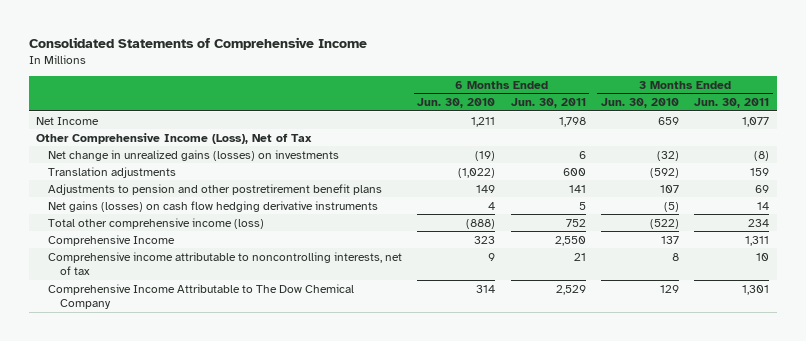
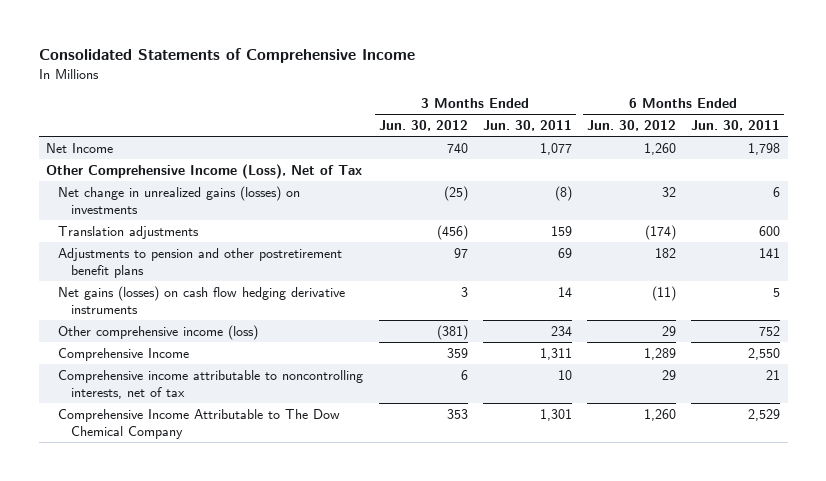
[417,98,496,109] Jun. 30, 2010 -> none
[600,98,679,109] Jun. 30, 2010 -> none
none -> [378,120,468,132] Jun. 30, 2012
none -> [586,120,676,132] Jun. 30, 2012
[48,217,265,229] Total other comprehensive income (loss) -> [58,324,259,340] Other comprehensive income (loss)

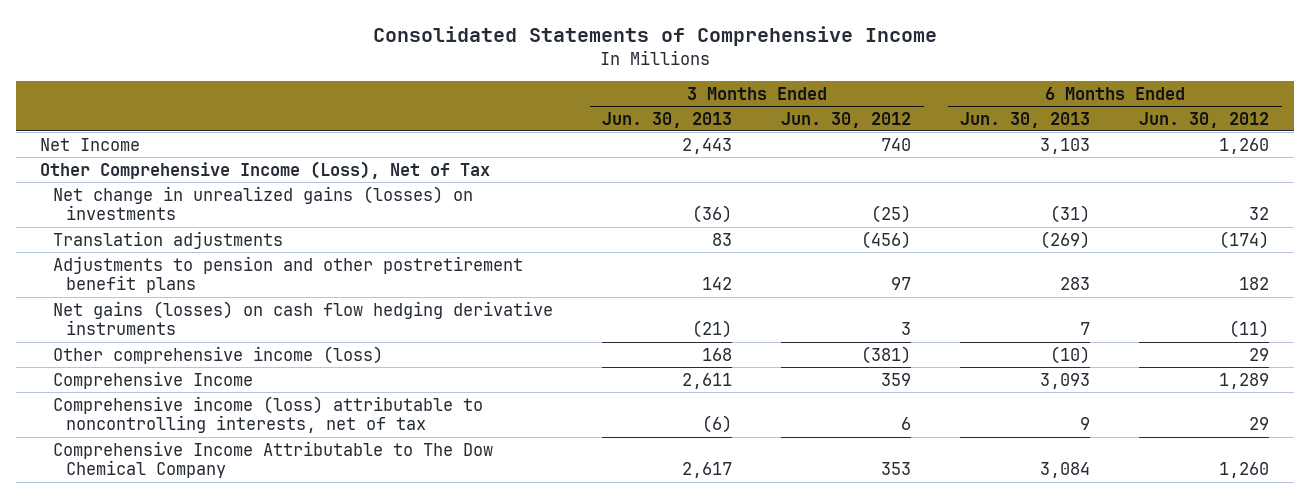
[482,120,572,132] Jun. 30, 2011 -> none
[691,120,781,132] Jun. 30, 2011 -> none
none -> [602,111,733,128] Jun. 30, 2013
none -> [960,111,1091,128] Jun. 30, 2013
[58,369,364,400] Comprehensive income attributable to noncontrolling interests, net of tax -> [53,395,484,434] Comprehensive income (loss) attributable to noncontrolling interests, net of tax

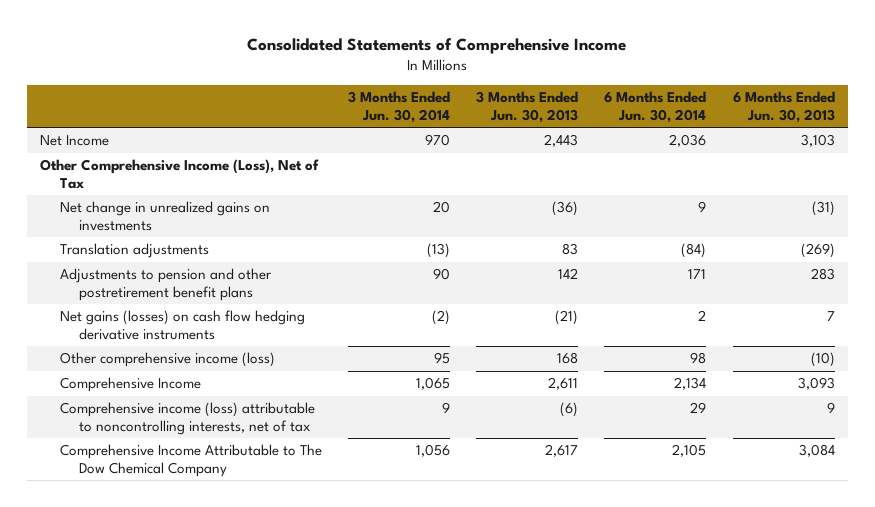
[781,111,912,128] Jun. 30, 2012 -> none
[1139,111,1270,128] Jun. 30, 2012 -> none
none -> [347,90,450,123] 3 Months Ended Jun. 30, 2014
none -> [604,90,707,123] 6 Months Ended Jun. 30, 2014
[53,185,474,221] Net change in unrealized gains (losses) on investments -> [59,201,270,231] Net change in unrealized gains on investments

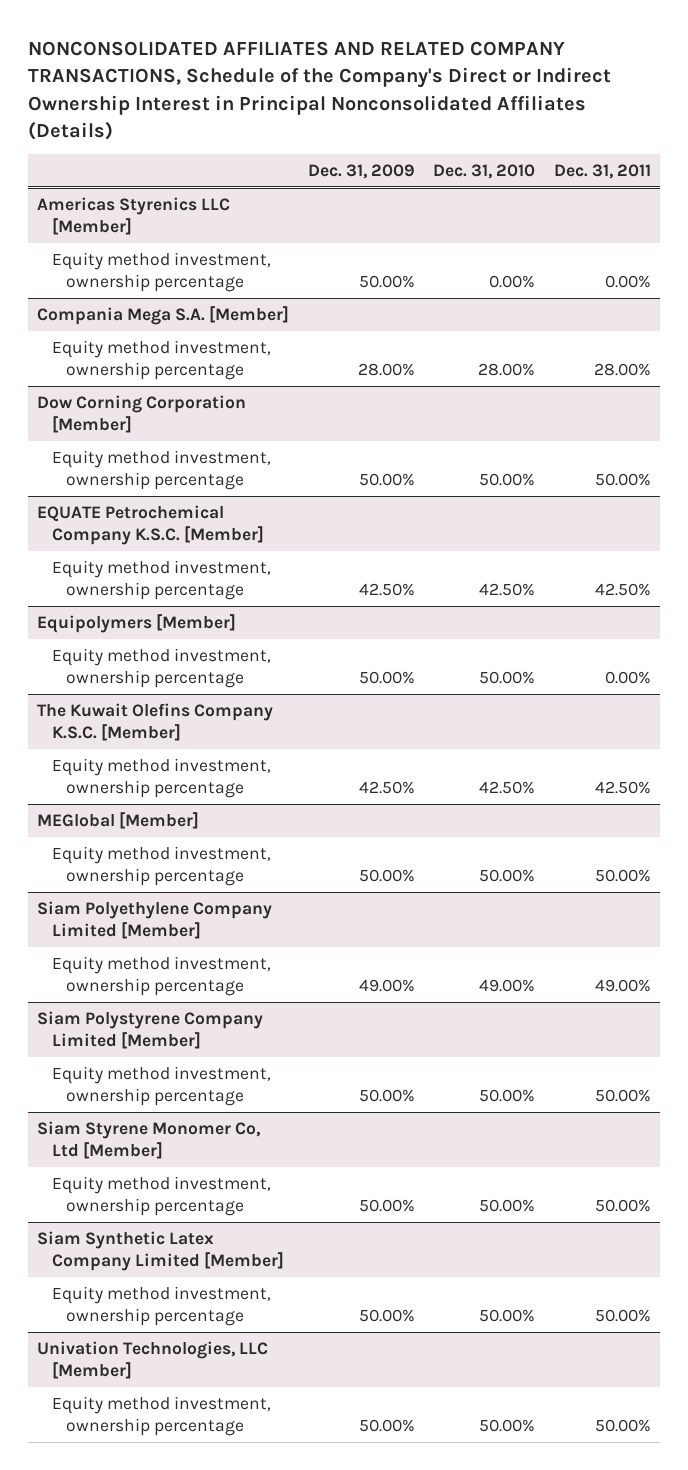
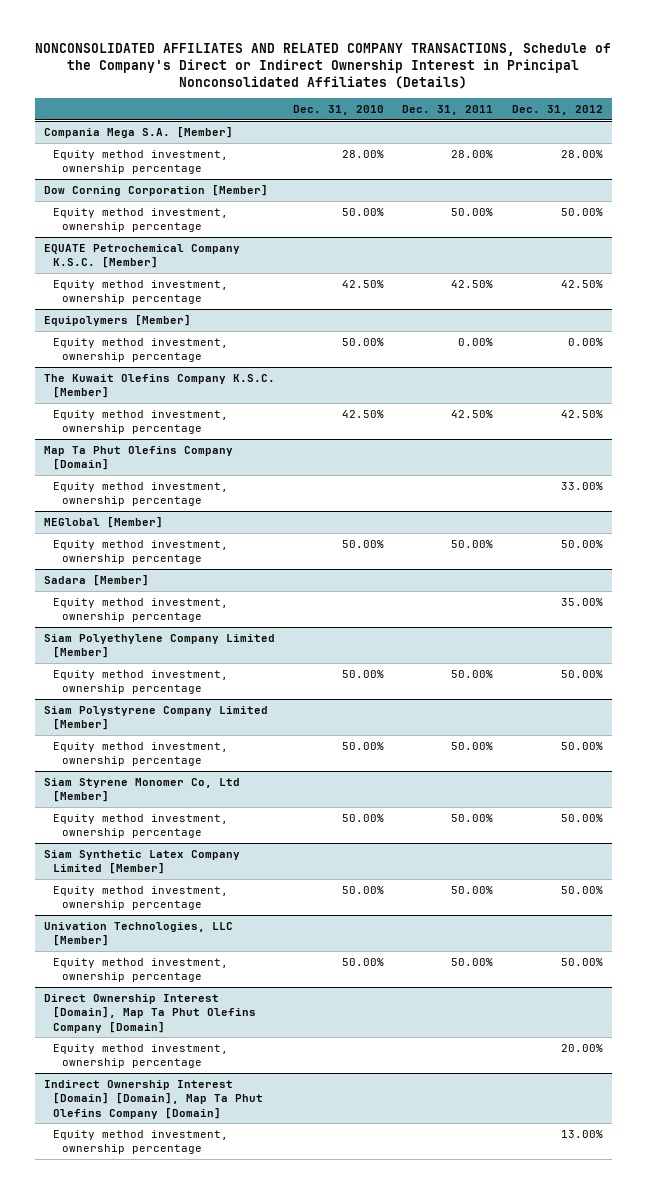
[307,163,415,179] Dec. 31, 2009 -> none
none -> [511,104,603,115] Dec. 31, 2012
[37,196,231,236] Americas Styrenics LLC [Member] -> none
[51,251,271,293] Equity method investment, ownership percentage -> none
none -> [44,445,234,471] Map Ta Phut Olefins Company [Domain]
none -> [52,481,228,507] Equity method investment, ownership percentage
none -> [44,574,150,586] Sadara [Member]
none -> [52,597,228,623] Equity method investment, ownership percentage
[479,979,536,993] 49.00% -> [342,669,385,678] 50.00%
[594,979,651,993] 49.00% -> [451,669,494,678] 50.00%
none -> [44,993,256,1033] Direct Ownership Interest [Domain], Map Ta Phut Olefins Company [Domain]
none -> [52,1043,228,1069] Equity method investment, ownership percentage
none -> [44,1079,263,1119] Indirect Ownership Interest [Domain] [Domain], Map Ta Phut Olefins Company [Domain]
none -> [52,1129,228,1155] Equity method investment, ownership percentage

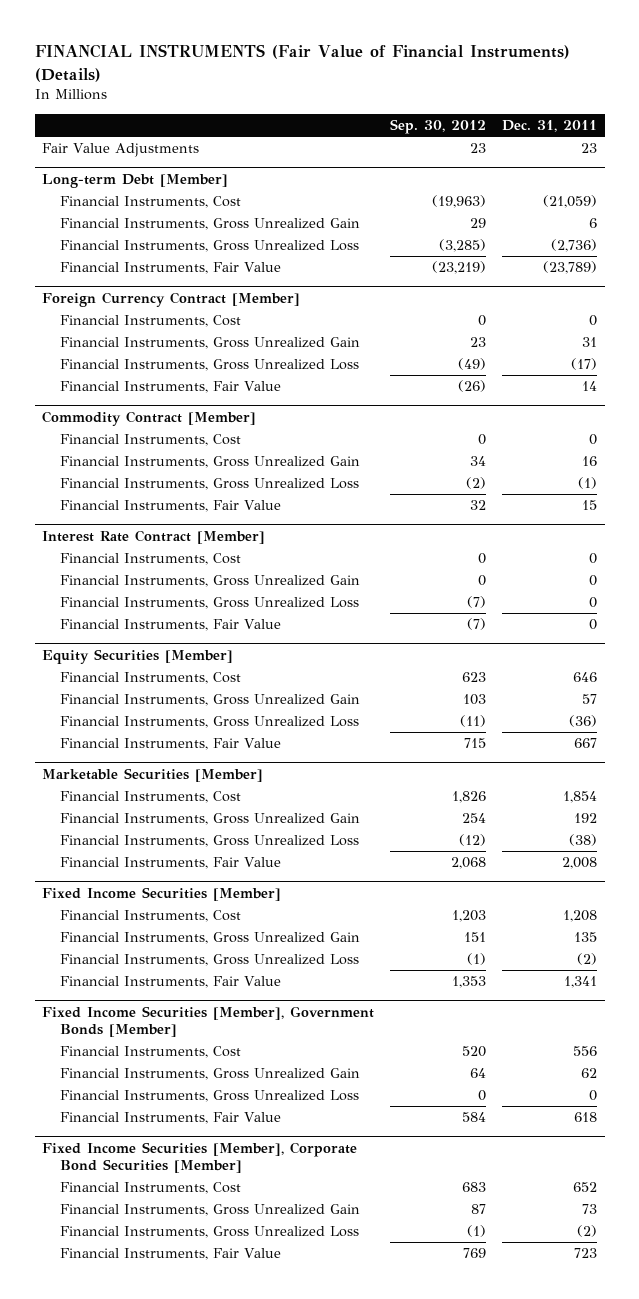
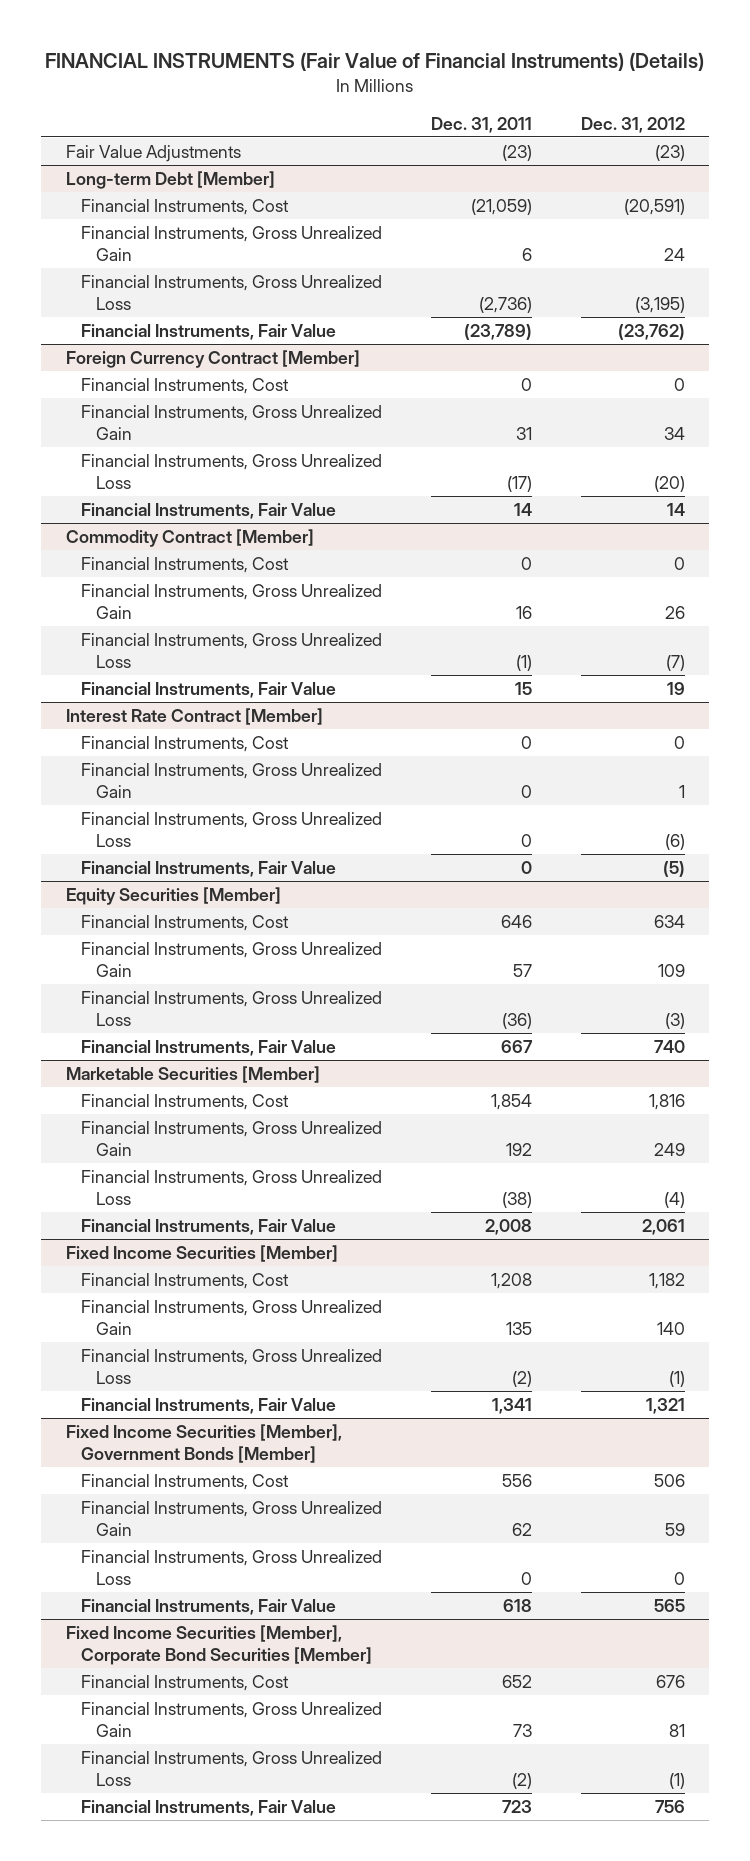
[390,119,487,135] Sep. 30, 2012 -> none
none -> [580,116,685,133] Dec. 31, 2012
[580,143,597,154] 23 -> [501,144,532,161] (23)

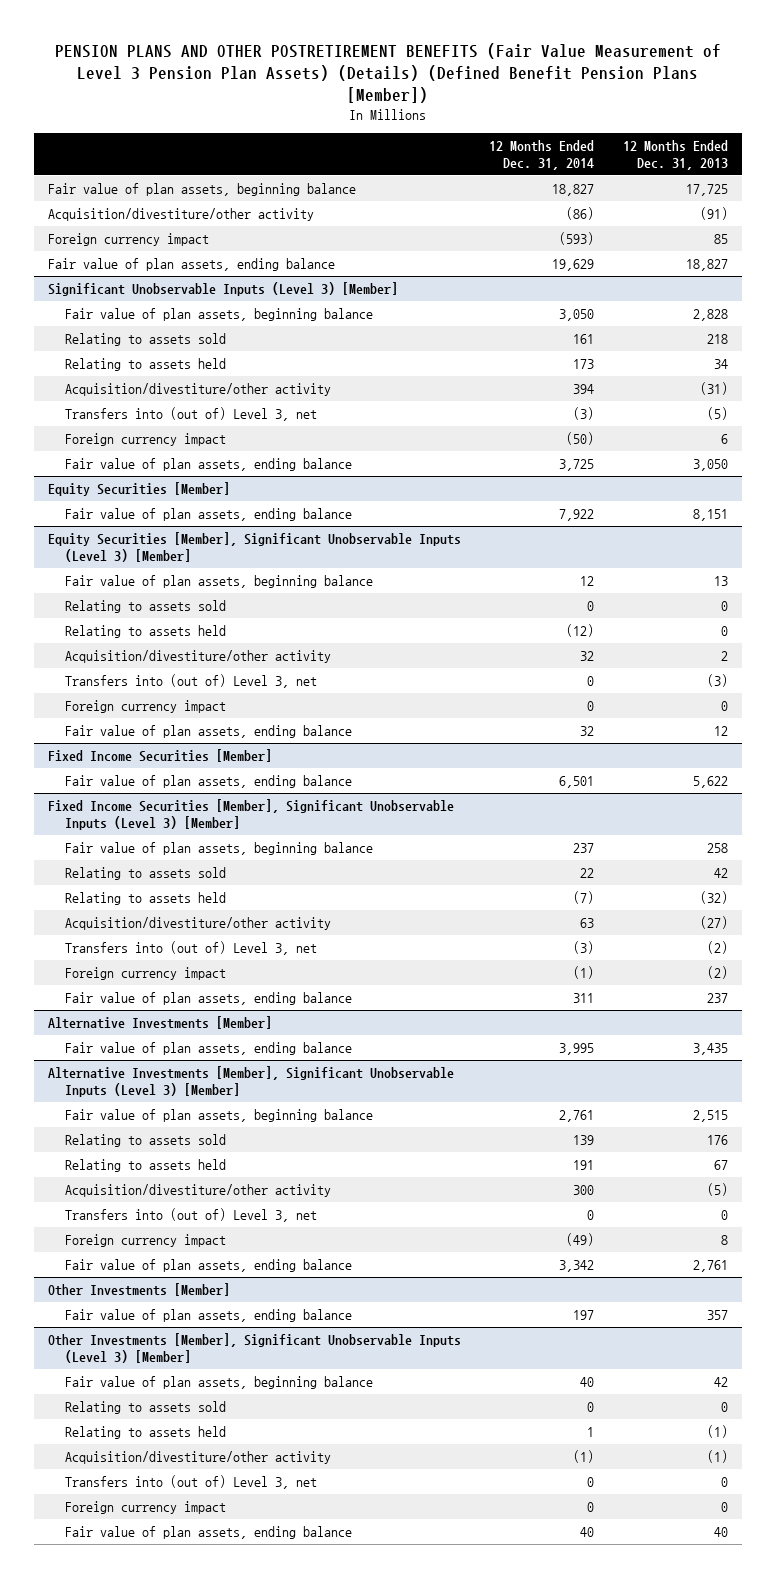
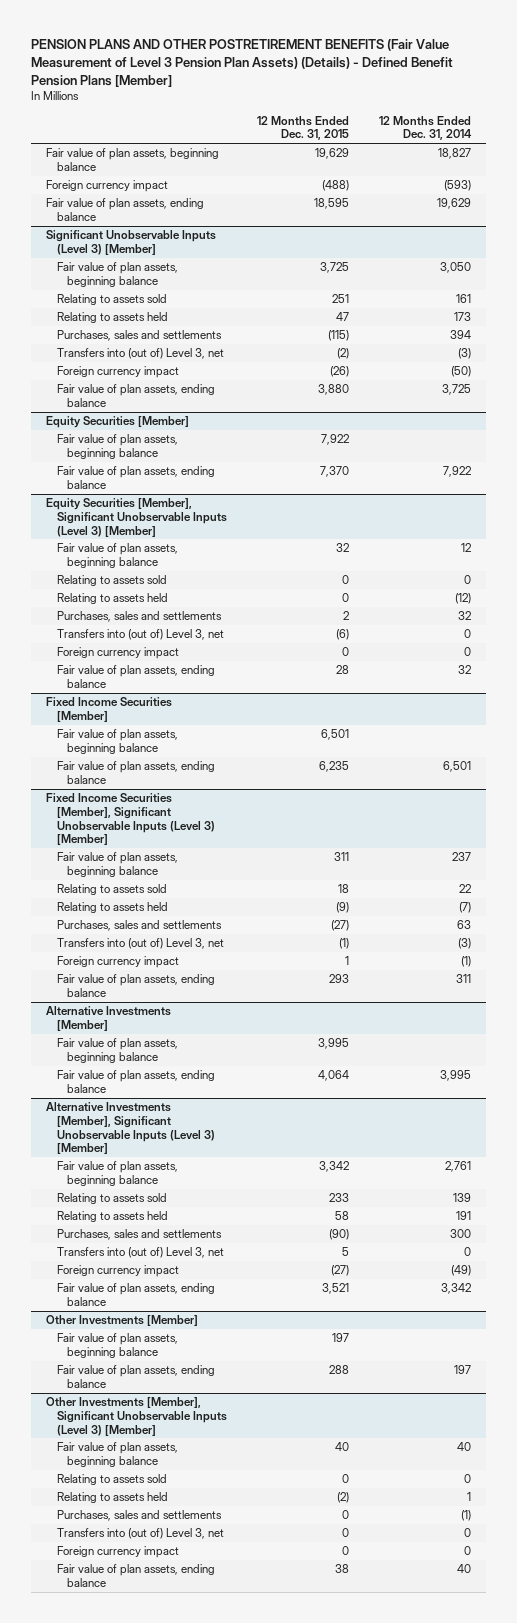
[54,42,721,103] PENSION PLANS AND OTHER POSTRETIREMENT BENEFITS (Fair Value Measurement of Level 3 Pension Plan Assets) (Details) (Defined Benefit Pension Plans [Member]) -> [31,39,454,87] PENSION PLANS AND OTHER POSTRETIREMENT BENEFITS (Fair Value Measurement of Level 3 Pension Plan Assets) (Details) - Defined Benefit Pension Plans [Member]
[623,140,729,171] 12 Months Ended Dec. 31, 2013 -> none
none -> [256,115,349,141] 12 Months Ended Dec. 31, 2015
[47,207,314,221] Acquisition/divestiture/other activity -> none
[65,382,332,396] Acquisition/divestiture/other activity -> [56,330,222,342] Purchases, sales and settlements
none -> [56,434,178,459] Fair value of plan assets, beginning balance
[65,649,332,663] Acquisition/divestiture/other activity -> [56,611,222,623] Purchases, sales and settlements
none -> [56,729,178,754] Fair value of plan assets, beginning balance
[65,916,332,930] Acquisition/divestiture/other activity -> [56,920,222,932] Purchases, sales and settlements
none -> [56,1038,178,1063] Fair value of plan assets, beginning balance
[65,1183,332,1197] Acquisition/divestiture/other activity -> [56,1229,222,1241] Purchases, sales and settlements
none -> [56,1333,178,1358] Fair value of plan assets, beginning balance
[65,1450,332,1464] Acquisition/divestiture/other activity -> [56,1510,222,1522] Purchases, sales and settlements

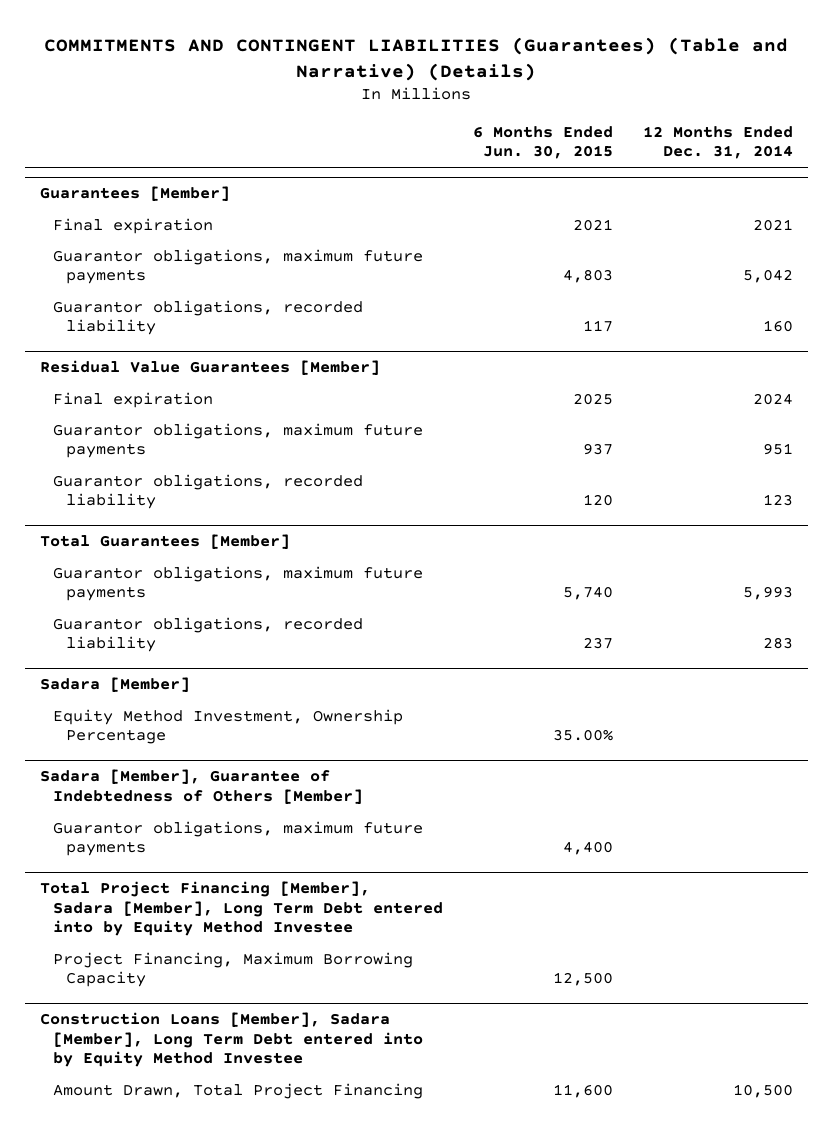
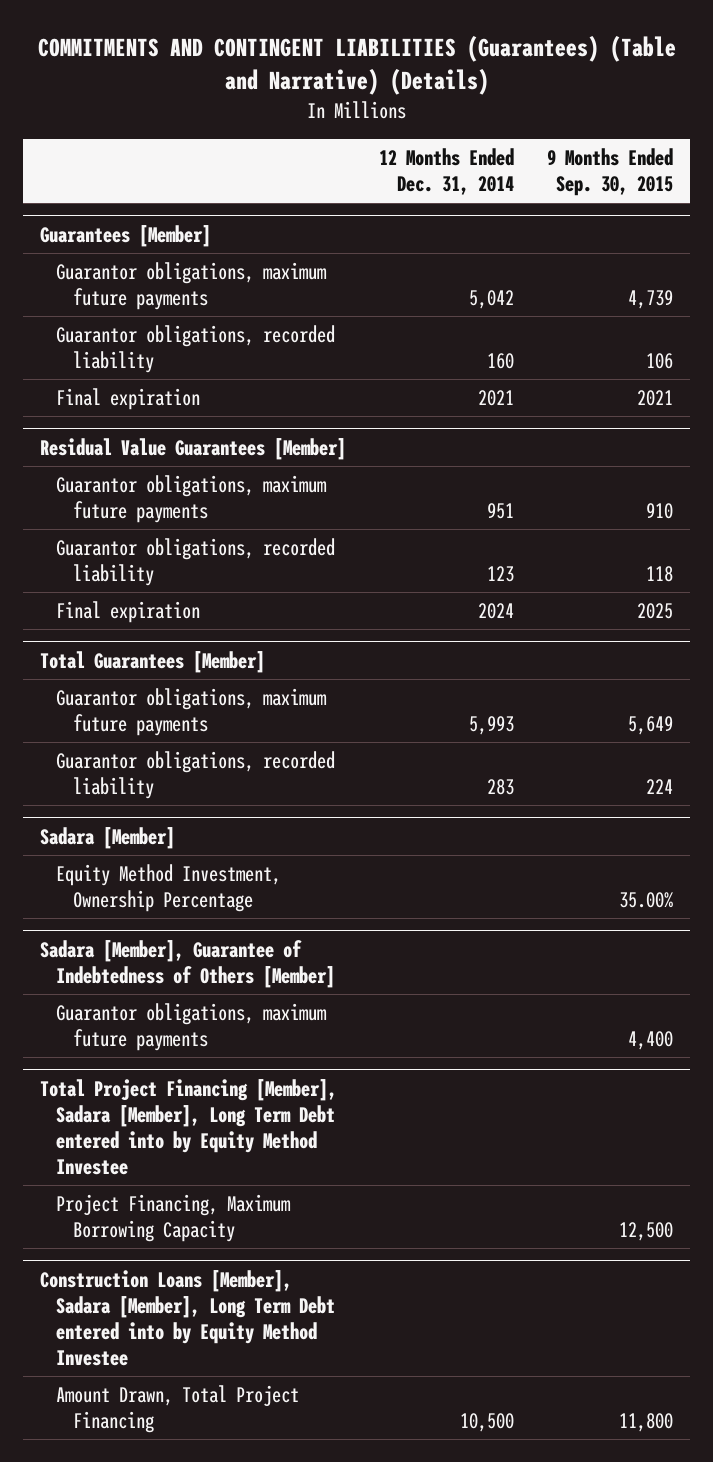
[472,125,613,160] 6 Months Ended Jun. 30, 2015 -> none
none -> [547,148,674,197] 9 Months Ended Sep. 30, 2015
[52,217,213,234] Final expiration -> [56,387,201,410] Final expiration
[52,391,213,408] Final expiration -> [56,600,201,623] Final expiration

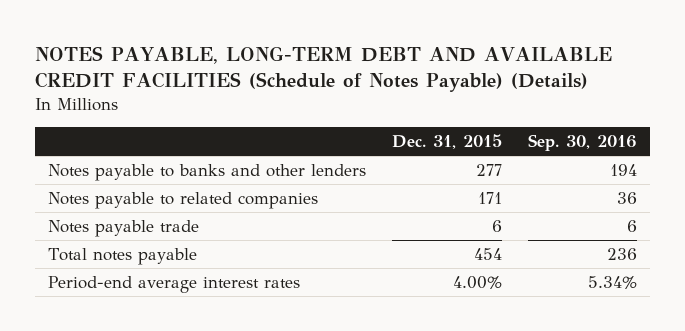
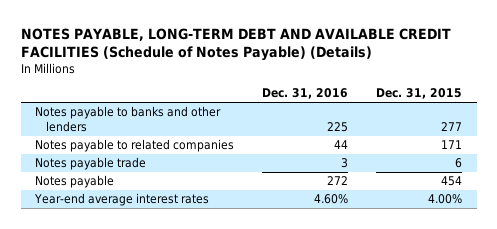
[527,134,637,152] Sep. 30, 2016 -> none
none -> [262,88,349,100] Dec. 31, 2016
[47,248,197,266] Total notes payable -> [34,175,114,189] Notes payable
[47,276,300,294] Period-end average interest rates -> [33,193,209,207] Year-end average interest rates

